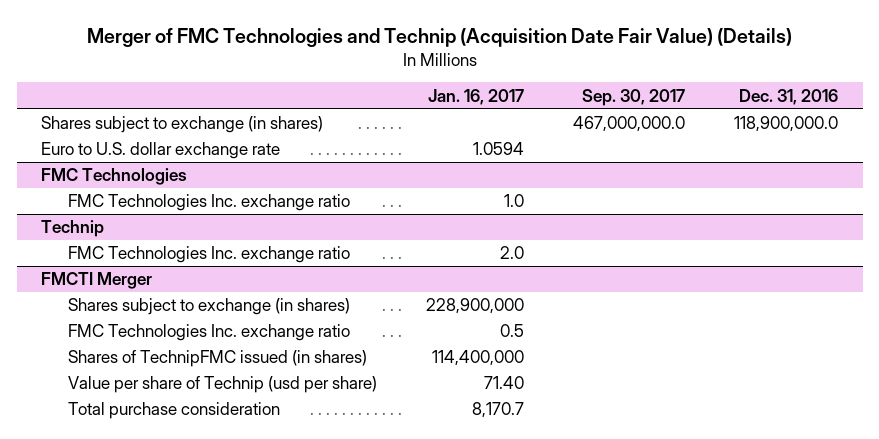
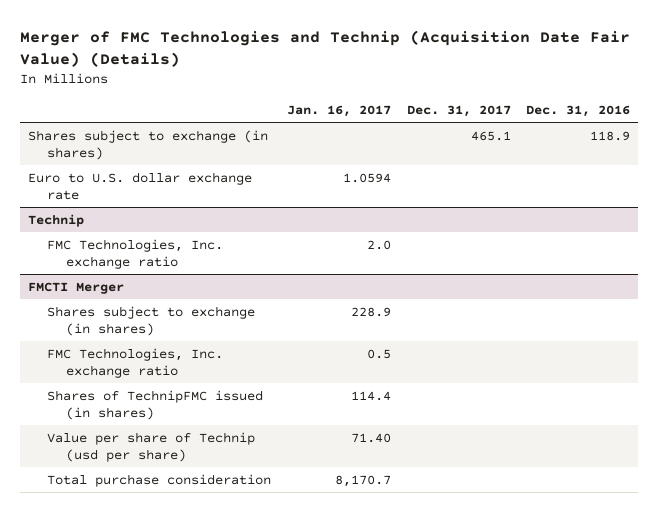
[582,88,686,106] Sep. 30, 2017 -> none
none -> [406,105,511,118] Dec. 31, 2017
[734,116,839,133] 118,900,000.0 -> [590,130,631,141] 118.9
[41,168,188,186] FMC Technologies -> none
[68,194,351,212] FMC Technologies Inc. exchange ratio -> none
[68,246,351,264] FMC Technologies Inc. exchange ratio -> [47,238,224,270] FMC Technologies, Inc. exchange ratio
[426,298,525,315] 228,900,000 -> [350,306,391,317] 228.9
[68,324,351,342] FMC Technologies Inc. exchange ratio -> [47,347,224,379] FMC Technologies, Inc. exchange ratio
[432,350,525,367] 114,400,000 -> [350,390,391,401] 114.4

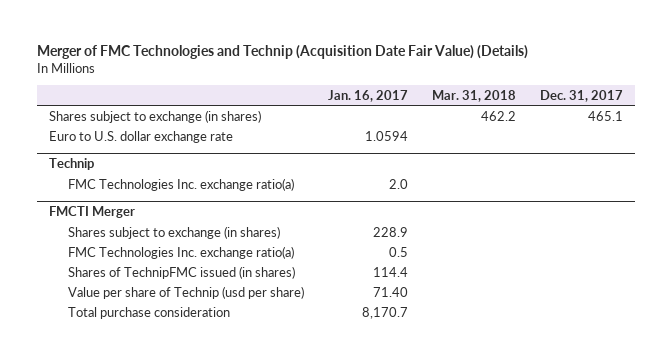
[526,105,631,118] Dec. 31, 2016 -> none
none -> [431,89,516,102] Mar. 31, 2018
[47,238,224,270] FMC Technologies, Inc. exchange ratio -> [67,177,294,191] FMC Technologies Inc. exchange ratio(a)
[47,347,224,379] FMC Technologies, Inc. exchange ratio -> [67,245,294,259] FMC Technologies Inc. exchange ratio(a)

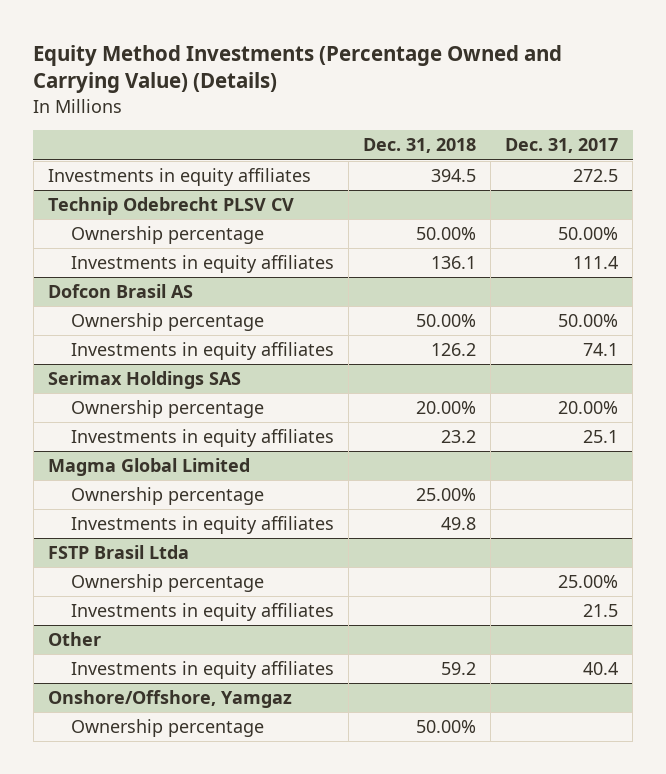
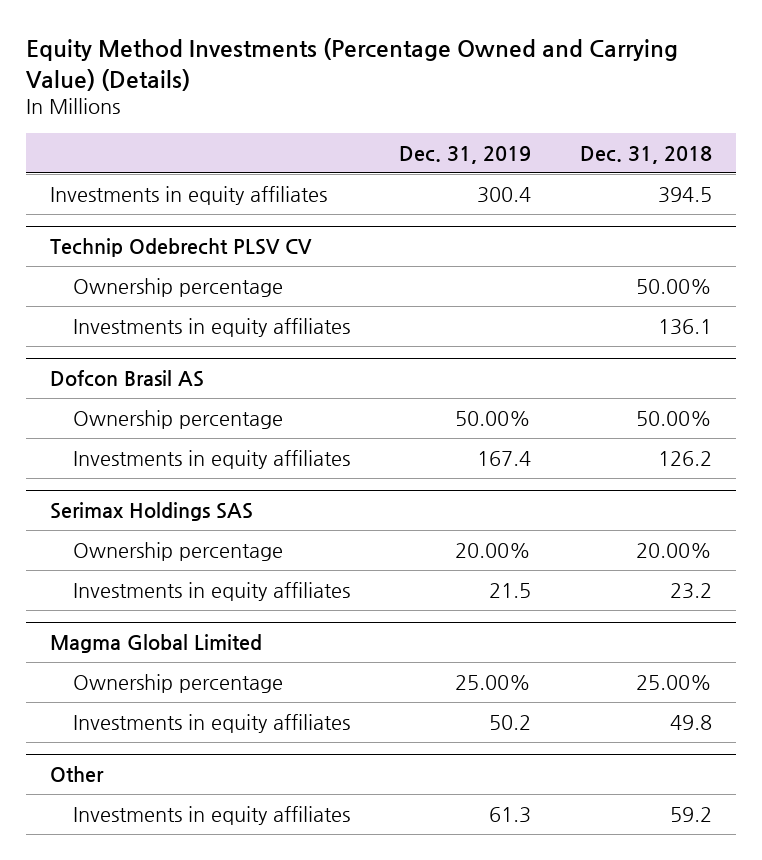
[505,138,619,154] Dec. 31, 2017 -> none
none -> [399,145,532,164] Dec. 31, 2019
[47,545,189,560] FSTP Brasil Ltda -> none
[71,574,265,593] Ownership percentage -> none
[71,603,335,622] Investments in equity affiliates -> none
[47,690,292,709] Onshore/Offshore, Yamgaz -> none
[71,719,265,738] Ownership percentage -> none

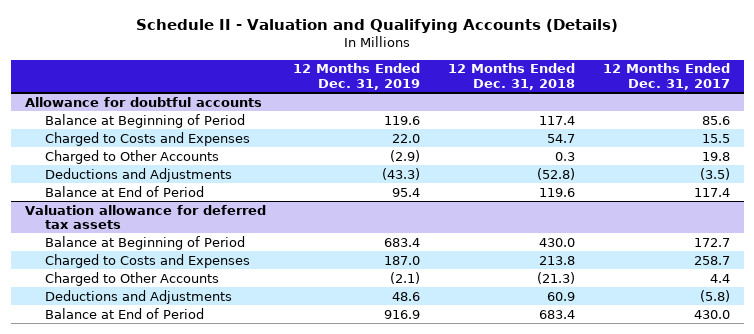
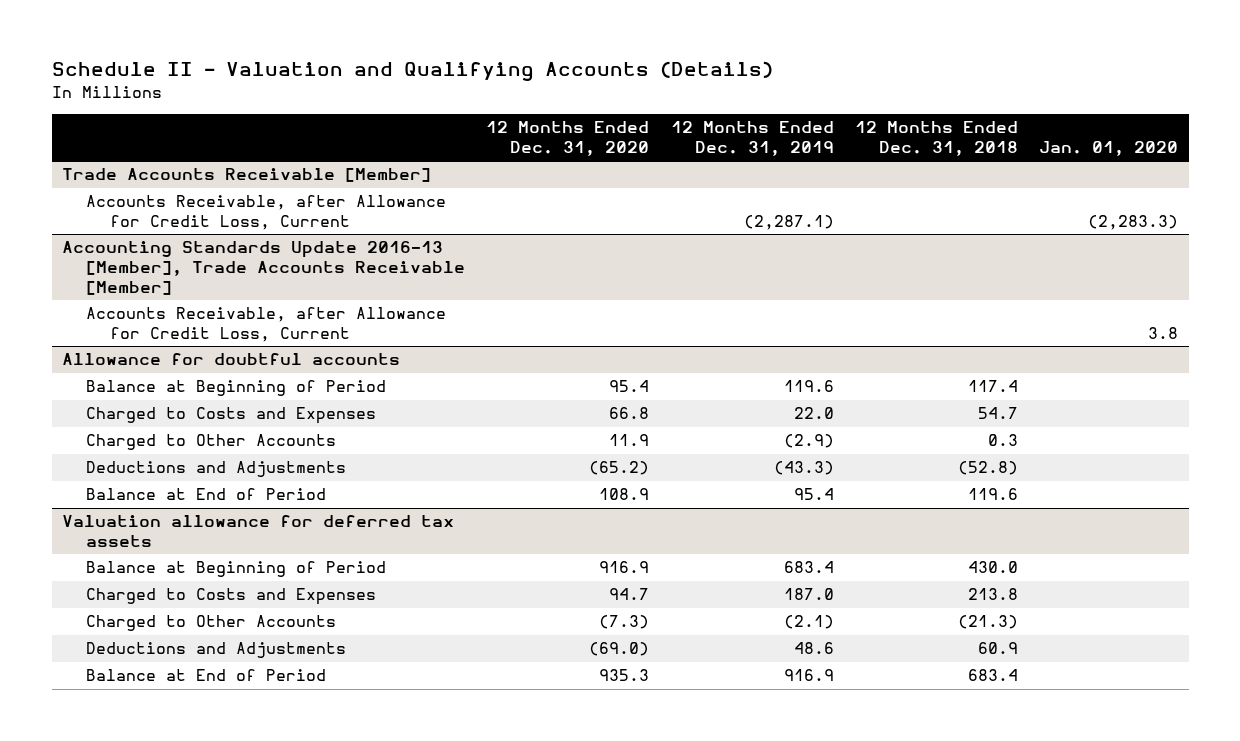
[602,63,730,90] 12 Months Ended Dec. 31, 2017 -> none
none -> [486,120,650,156] 12 Months Ended Dec. 31, 2020
none -> [1039,140,1179,156] Jan. 01, 2020
none -> [62,168,432,183] Trade Accounts Receivable [Member]
none -> [86,195,447,231] Accounts Receivable, after Allowance for Credit Loss, Current
none -> [62,241,466,296] Accounting Standards Update 2016-13 [Member], Trade Accounts Receivable [Member]
none -> [86,307,447,343] Accounts Receivable, after Allowance for Credit Loss, Current

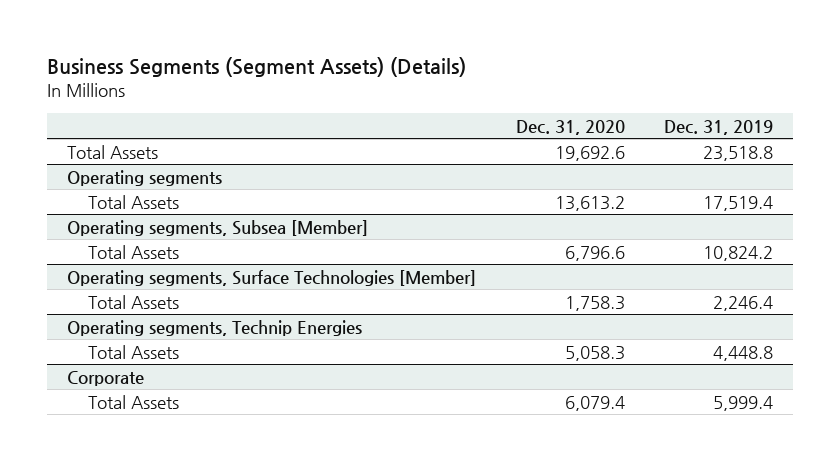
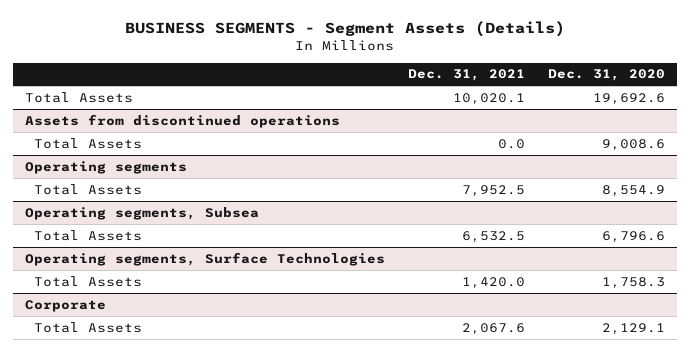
[46,57,466,78] Business Segments (Segment Assets) (Details) -> [124,20,565,37] BUSINESS SEGMENTS - Segment Assets (Details)
[664,119,774,135] Dec. 31, 2019 -> none
none -> [407,69,525,82] Dec. 31, 2021
none -> [24,113,340,128] Assets from discontinued operations
none -> [34,137,143,149] Total Assets
[554,195,625,211] 13,613.2 -> [602,184,666,197] 8,554.9
[66,219,368,236] Operating segments, Subsea [Member] -> [24,206,259,220] Operating segments, Subsea
[66,269,476,286] Operating segments, Surface Technologies [Member] -> [24,251,385,266] Operating segments, Surface Technologies
[66,319,362,336] Operating segments, Technip Energies -> none
[88,344,180,359] Total Assets -> none
[564,395,625,411] 6,079.4 -> [602,322,666,335] 2,129.1

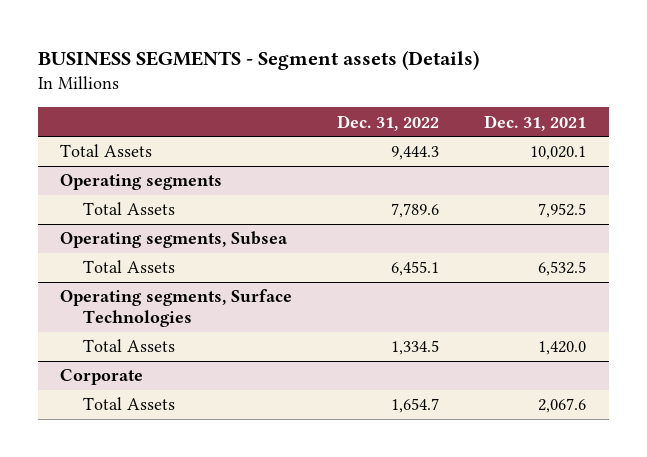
[124,20,565,37] BUSINESS SEGMENTS - Segment Assets (Details) -> [37,50,479,71] BUSINESS SEGMENTS - Segment assets (Details)
[548,69,666,82] Dec. 31, 2020 -> none
none -> [337,114,440,131] Dec. 31, 2022
[24,113,340,128] Assets from discontinued operations -> none
[34,137,143,149] Total Assets -> none

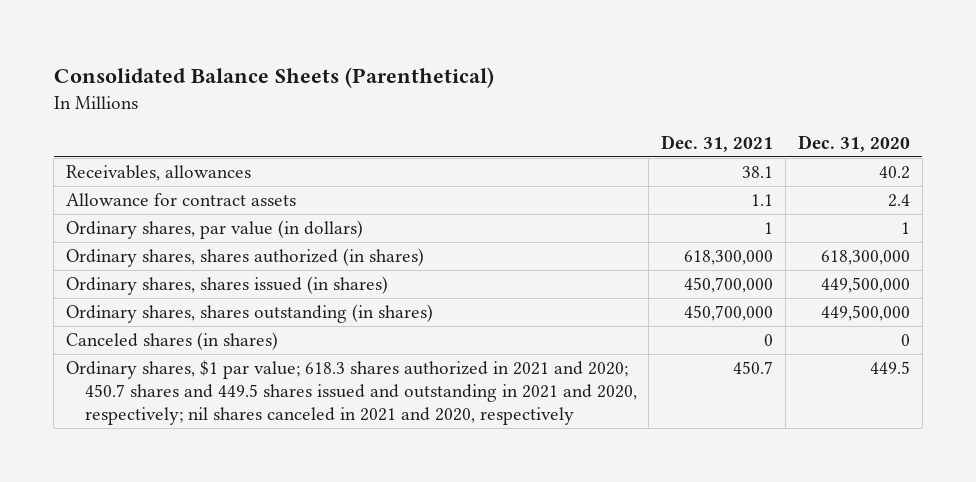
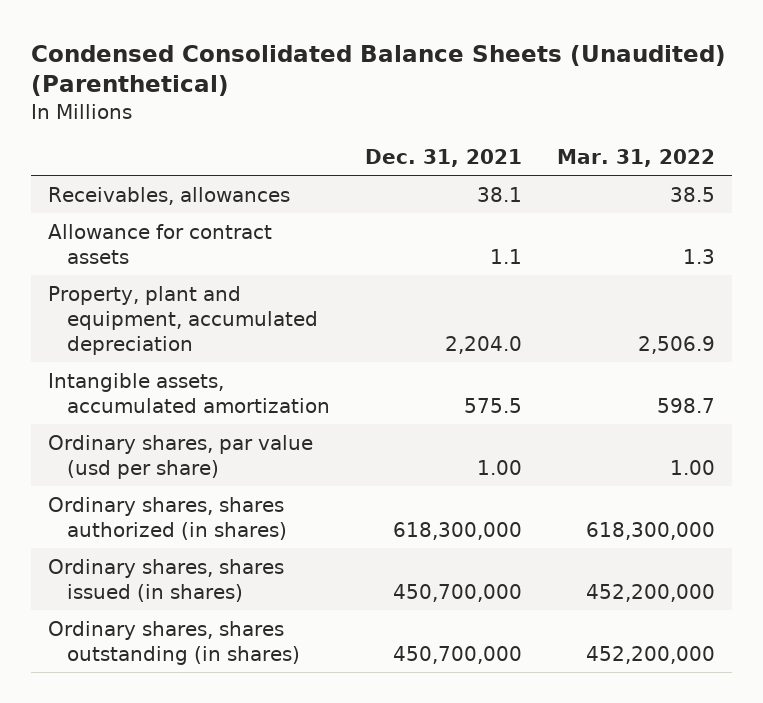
[53,67,494,89] Consolidated Balance Sheets (Parenthetical) -> [30,44,726,97] Condensed Consolidated Balance Sheets (Unaudited) (Parenthetical)
[797,134,910,152] Dec. 31, 2020 -> none
none -> [556,149,715,168] Mar. 31, 2022
none -> [48,285,319,356] Property, plant and equipment, accumulated depreciation
none -> [48,372,331,413] Intangible assets, accumulated amortization
[65,220,363,240] Ordinary shares, par value (in dollars) -> [48,434,314,479] Ordinary shares, par value (usd per share)
[764,222,774,235] 1 -> [477,459,523,475] 1.00
[65,332,278,351] Canceled shares (in shares) -> none
[65,360,637,426] Ordinary shares, $1 par value; 618.3 shares authorized in 2021 and 2020; 450.7 shares and 449.5 shares issued and outstanding in 2021 and 2020, respectively; nil shares canceled in 2021 and 2020, respectively -> none

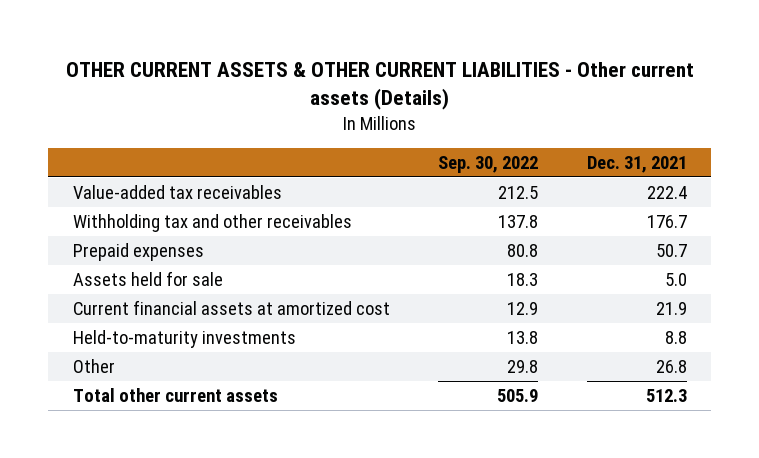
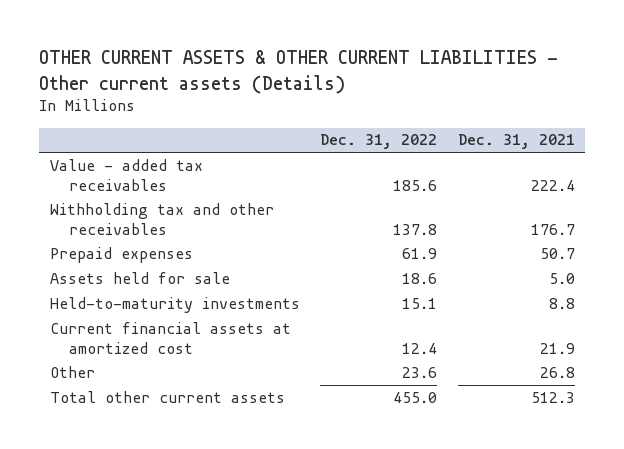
[438,155,539,173] Sep. 30, 2022 -> none
none -> [320,134,438,150] Dec. 31, 2022
[72,184,282,199] Value-added tax receivables -> [49,158,203,191] Value - added tax receivables
[72,299,390,315] Current financial assets at amortized cost -> [49,321,291,354] Current financial assets at amortized cost

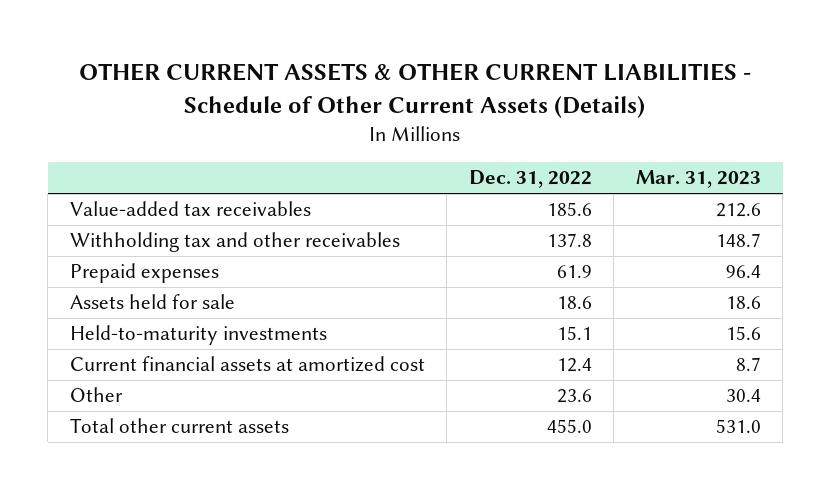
[39,50,559,94] OTHER CURRENT ASSETS & OTHER CURRENT LIABILITIES - Other current assets (Details) -> [79,63,752,118] OTHER CURRENT ASSETS & OTHER CURRENT LIABILITIES - Schedule of Other Current Assets (Details)
[457,134,575,150] Dec. 31, 2021 -> none
none -> [635,170,761,189] Mar. 31, 2023
[49,158,203,191] Value - added tax receivables -> [69,201,311,217] Value-added tax receivables

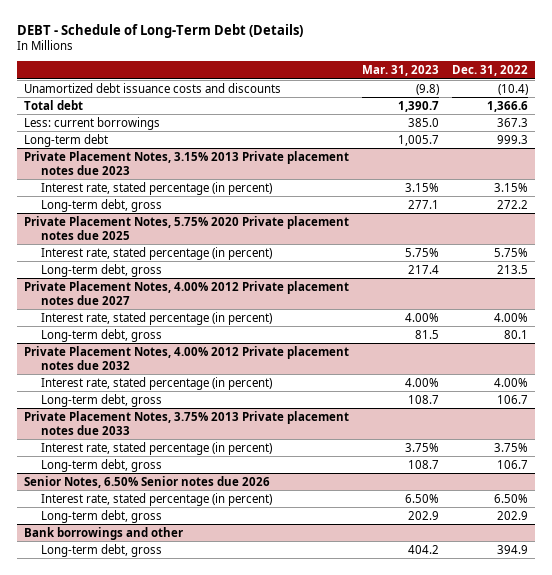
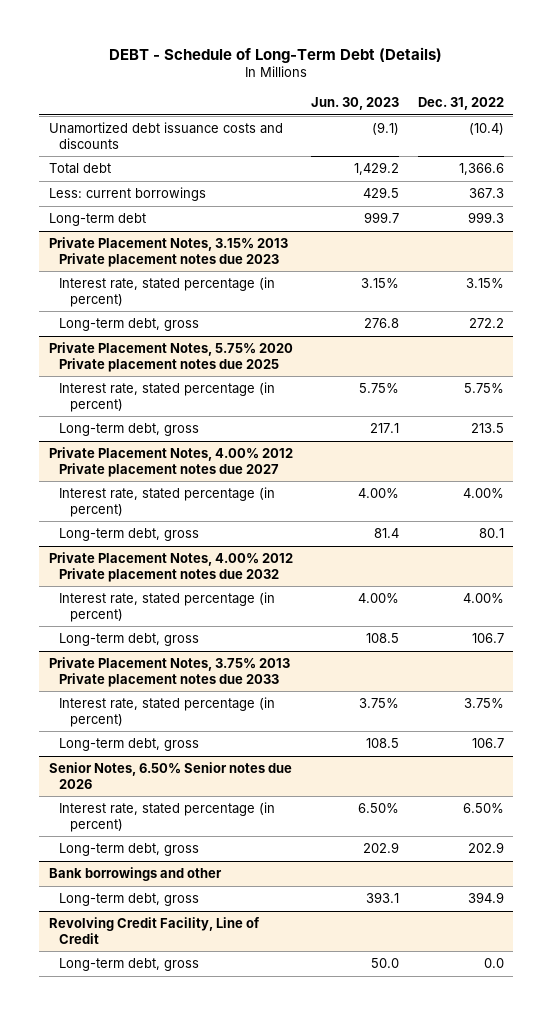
[362,65,440,77] Mar. 31, 2023 -> none
none -> [311,97,400,111] Jun. 30, 2023
none -> [48,917,260,944] Revolving Credit Facility, Line of Credit
none -> [59,958,200,972] Long-term debt, gross

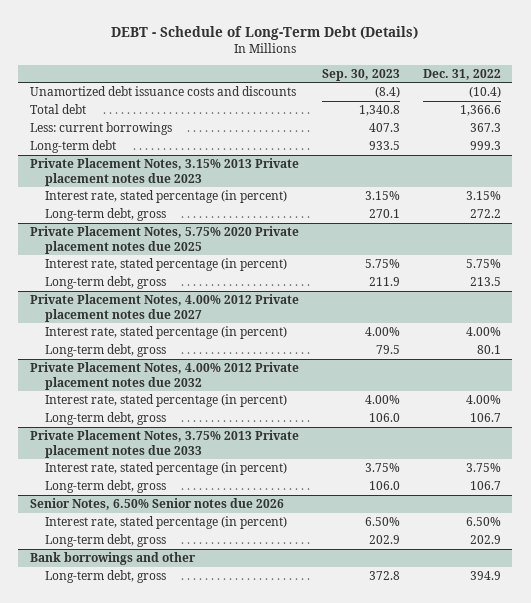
[311,97,400,111] Jun. 30, 2023 -> none
none -> [321,68,400,81] Sep. 30, 2023
[48,917,260,944] Revolving Credit Facility, Line of Credit -> none
[59,958,200,972] Long-term debt, gross -> none

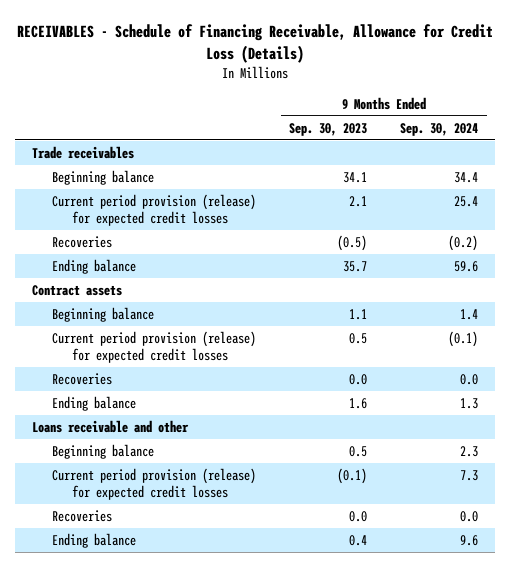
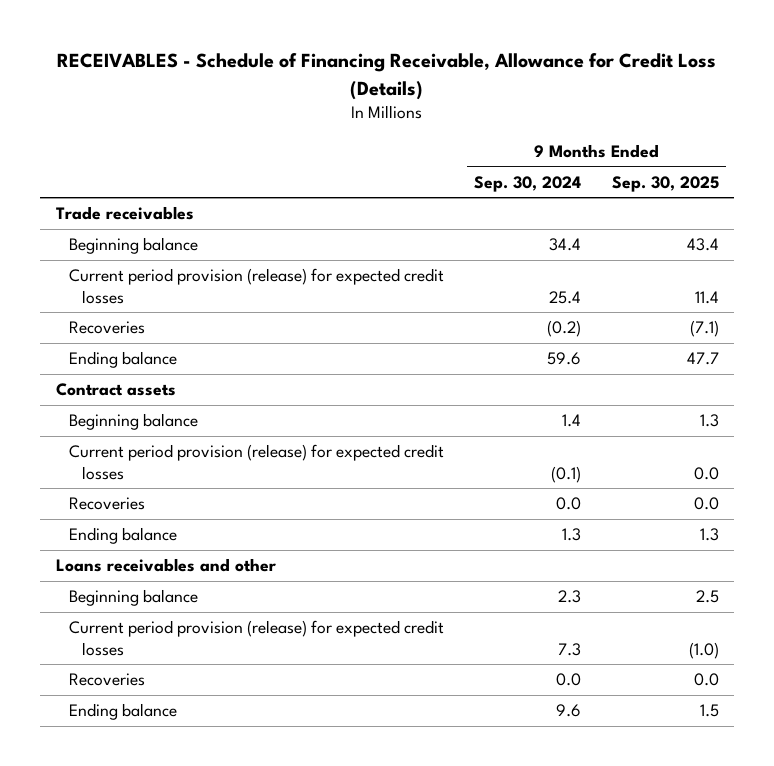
[289,122,368,136] Sep. 30, 2023 -> none
none -> [611,175,719,192] Sep. 30, 2025
[31,419,189,433] Loans receivable and other -> [55,558,276,573] Loans receivables and other

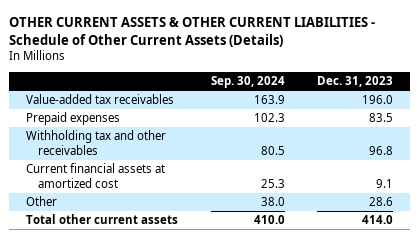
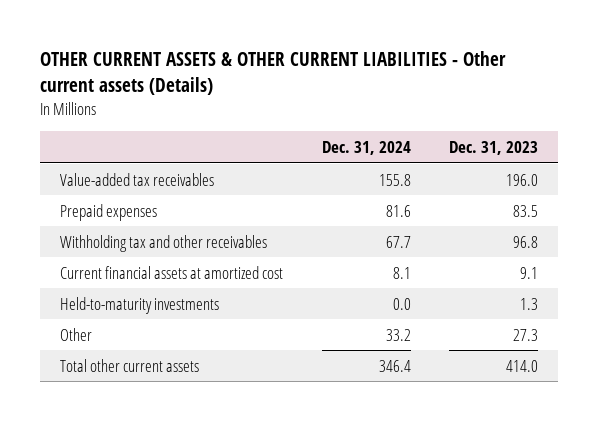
[9,17,376,47] OTHER CURRENT ASSETS & OTHER CURRENT LIABILITIES - Schedule of Other Current Assets (Details) -> [40,51,507,96] OTHER CURRENT ASSETS & OTHER CURRENT LIABILITIES - Other current assets (Details)
[210,76,285,89] Sep. 30, 2024 -> none
none -> [321,140,411,155] Dec. 31, 2024
none -> [59,296,219,314] Held-to-maturity investments
[369,197,394,207] 28.6 -> [513,328,539,341] 27.3

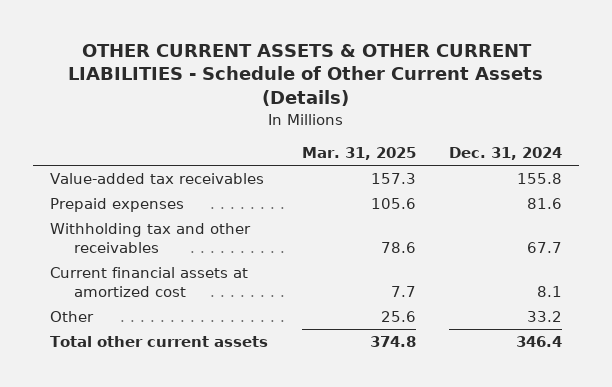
[40,51,507,96] OTHER CURRENT ASSETS & OTHER CURRENT LIABILITIES - Other current assets (Details) -> [68,43,544,106] OTHER CURRENT ASSETS & OTHER CURRENT LIABILITIES - Schedule of Other Current Assets (Details)
[449,140,539,155] Dec. 31, 2023 -> none
none -> [301,146,416,160] Mar. 31, 2025
[59,296,219,314] Held-to-maturity investments -> none

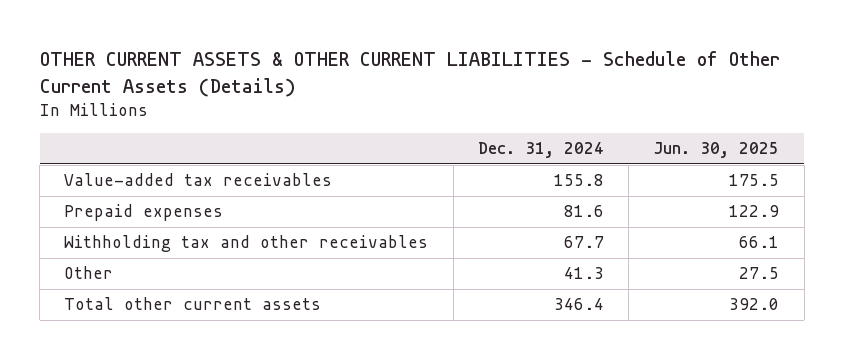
[301,146,416,160] Mar. 31, 2025 -> none
none -> [653,142,780,159] Jun. 30, 2025
[49,267,248,297] Current financial assets at amortized cost -> none
[527,311,563,323] 33.2 -> [563,267,604,280] 41.3

